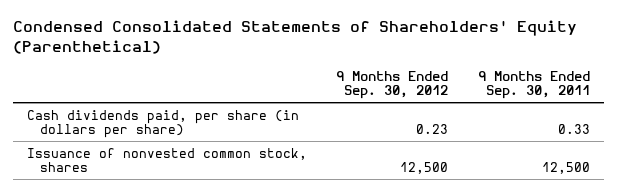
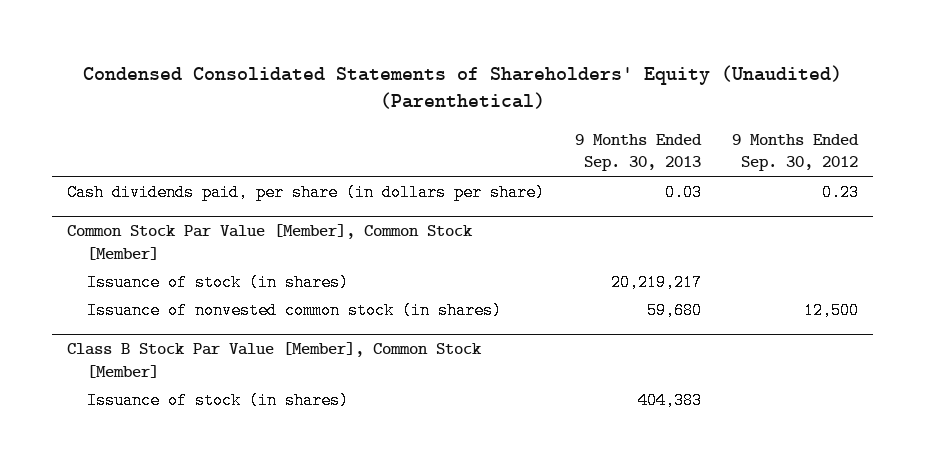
[12,20,577,54] Condensed Consolidated Statements of Shareholders' Equity (Parenthetical) -> [82,64,842,110] Condensed Consolidated Statements of Shareholders' Equity (Unaudited) (Parenthetical)
[477,70,590,100] 9 Months Ended Sep. 30, 2011 -> none
none -> [575,133,703,172] 9 Months Ended Sep. 30, 2013
[27,147,308,173] Issuance of nonvested common stock, shares -> none
none -> [67,223,474,260] Common Stock Par Value [Member], Common Stock [Member]
none -> [87,273,350,291] Issuance of stock (in shares)
none -> [87,301,503,319] Issuance of nonvested common stock (in shares)
none -> [67,341,483,378] Class B Stock Par Value [Member], Common Stock [Member]
none -> [87,391,350,409] Issuance of stock (in shares)

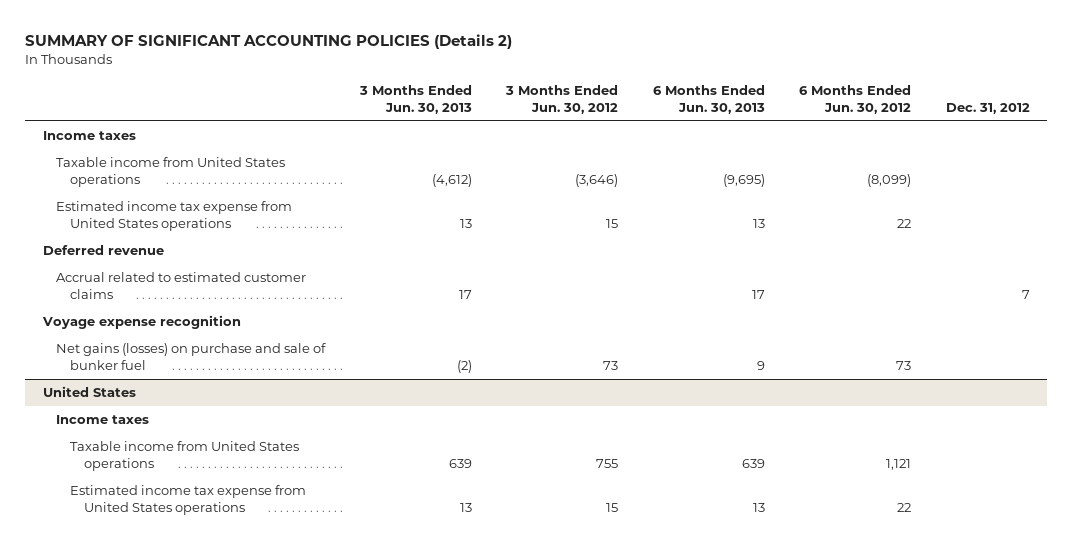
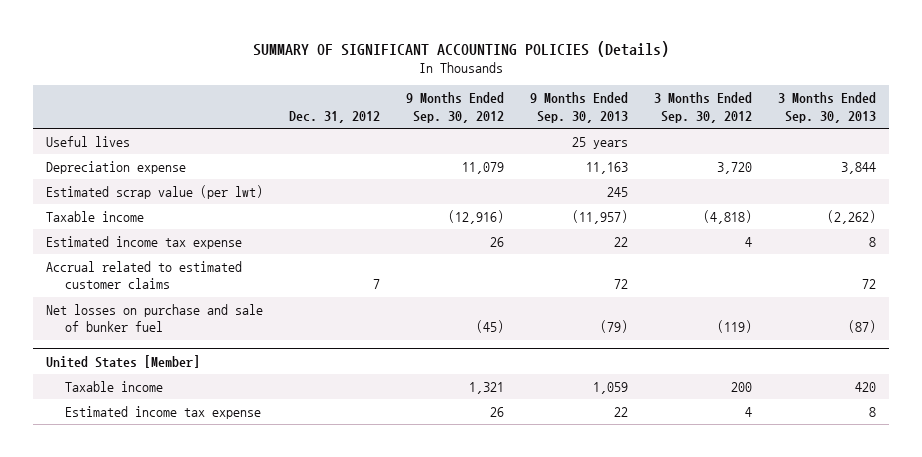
[25,33,513,49] SUMMARY OF SIGNIFICANT ACCOUNTING POLICIES (Details 2) -> [253,41,670,58] SUMMARY OF SIGNIFICANT ACCOUNTING POLICIES (Details)
[358,85,472,115] 3 Months Ended Jun. 30, 2013 -> none
[505,85,619,115] 3 Months Ended Jun. 30, 2012 -> none
[652,85,765,115] 6 Months Ended Jun. 30, 2013 -> none
[799,85,912,115] 6 Months Ended Jun. 30, 2012 -> none
none -> [406,92,505,123] 9 Months Ended Sep. 30, 2012
none -> [530,92,629,123] 9 Months Ended Sep. 30, 2013
none -> [653,92,752,123] 3 Months Ended Sep. 30, 2012
none -> [777,92,876,123] 3 Months Ended Sep. 30, 2013
[42,131,136,141] Income taxes -> none
[42,245,164,256] Deferred revenue -> none
none -> [46,135,131,147] Useful lives
none -> [46,160,187,174] Depreciation expense
none -> [46,184,264,199] Estimated scrap value (per lwt)
[56,157,286,188] Taxable income from United States operations -> [46,210,145,222] Taxable income
[56,201,293,232] Estimated income tax expense from United States operations -> [46,235,243,249] Estimated income tax expense
[41,315,241,330] Voyage expense recognition -> none
[56,415,150,425] Income taxes -> none
[56,343,327,371] Net gains (losses) on purchase and sale of bunker fuel -> [46,303,264,333] Net losses on purchase and sale of bunker fuel
[42,386,136,398] United States -> [46,354,201,368] United States [Member]
[70,441,300,472] Taxable income from United States operations -> [65,380,164,392] Taxable income
[70,485,307,516] Estimated income tax expense from United States operations -> [65,405,262,419] Estimated income tax expense

